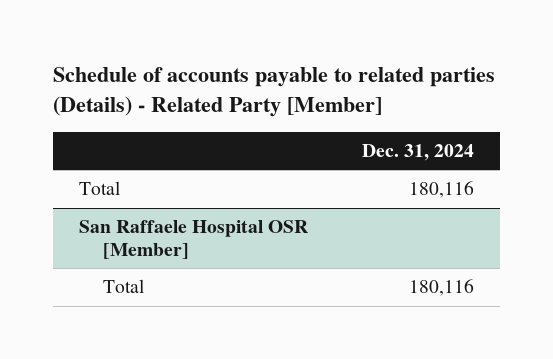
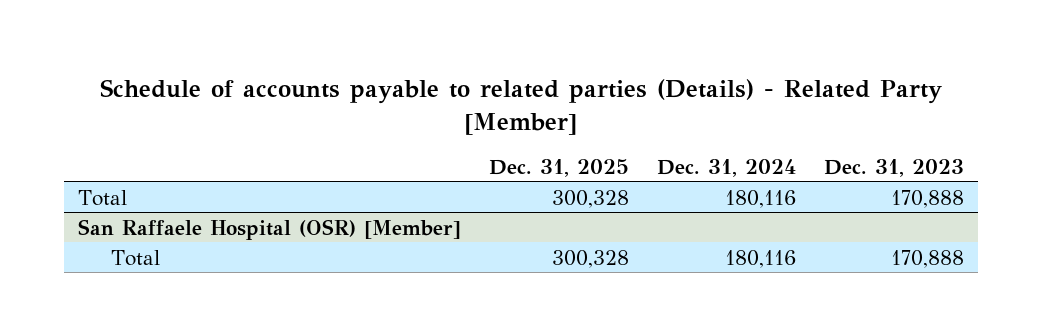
none -> [488,158,629,177] Dec. 31, 2025
none -> [823,158,964,177] Dec. 31, 2023
[79,220,309,259] San Raffaele Hospital OSR [Member] -> [77,218,461,240] San Raffaele Hospital (OSR) [Member]

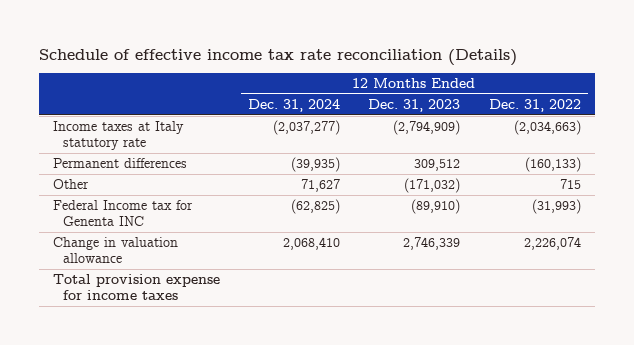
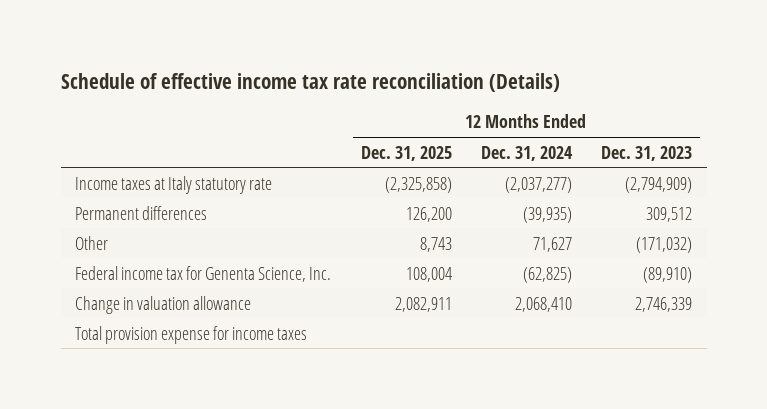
[488,98,581,112] Dec. 31, 2022 -> none
none -> [360,145,452,161] Dec. 31, 2025
[52,200,193,227] Federal Income tax for Genenta INC -> [75,265,332,282] Federal income tax for Genenta Science, Inc.

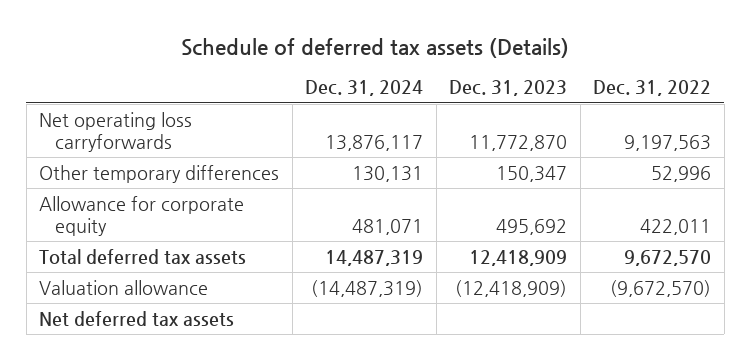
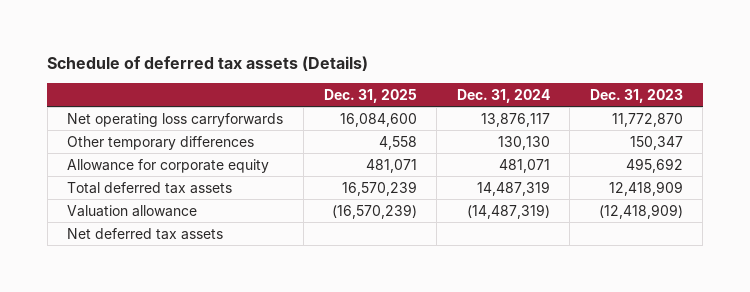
[593,80,712,97] Dec. 31, 2022 -> none
none -> [323,88,417,103] Dec. 31, 2025
[352,165,424,182] 130,131 -> [497,135,550,150] 130,130

